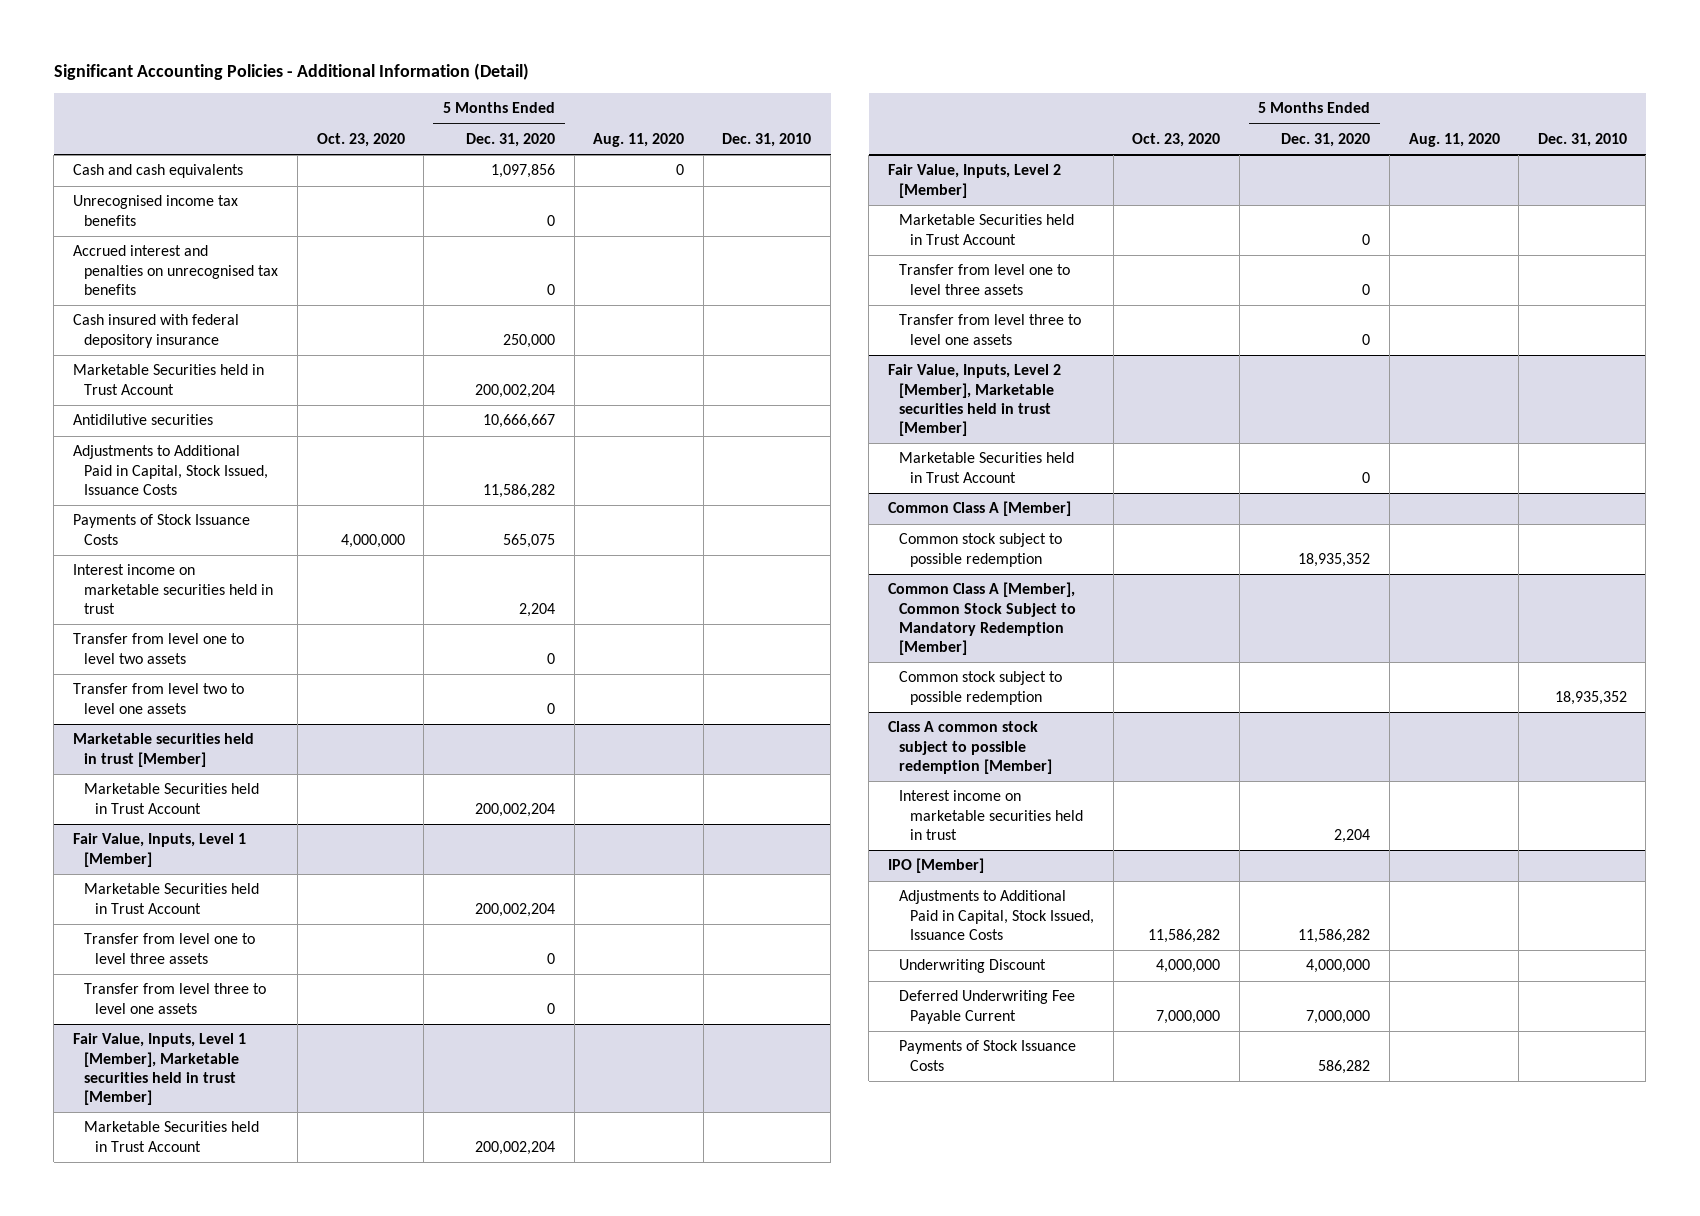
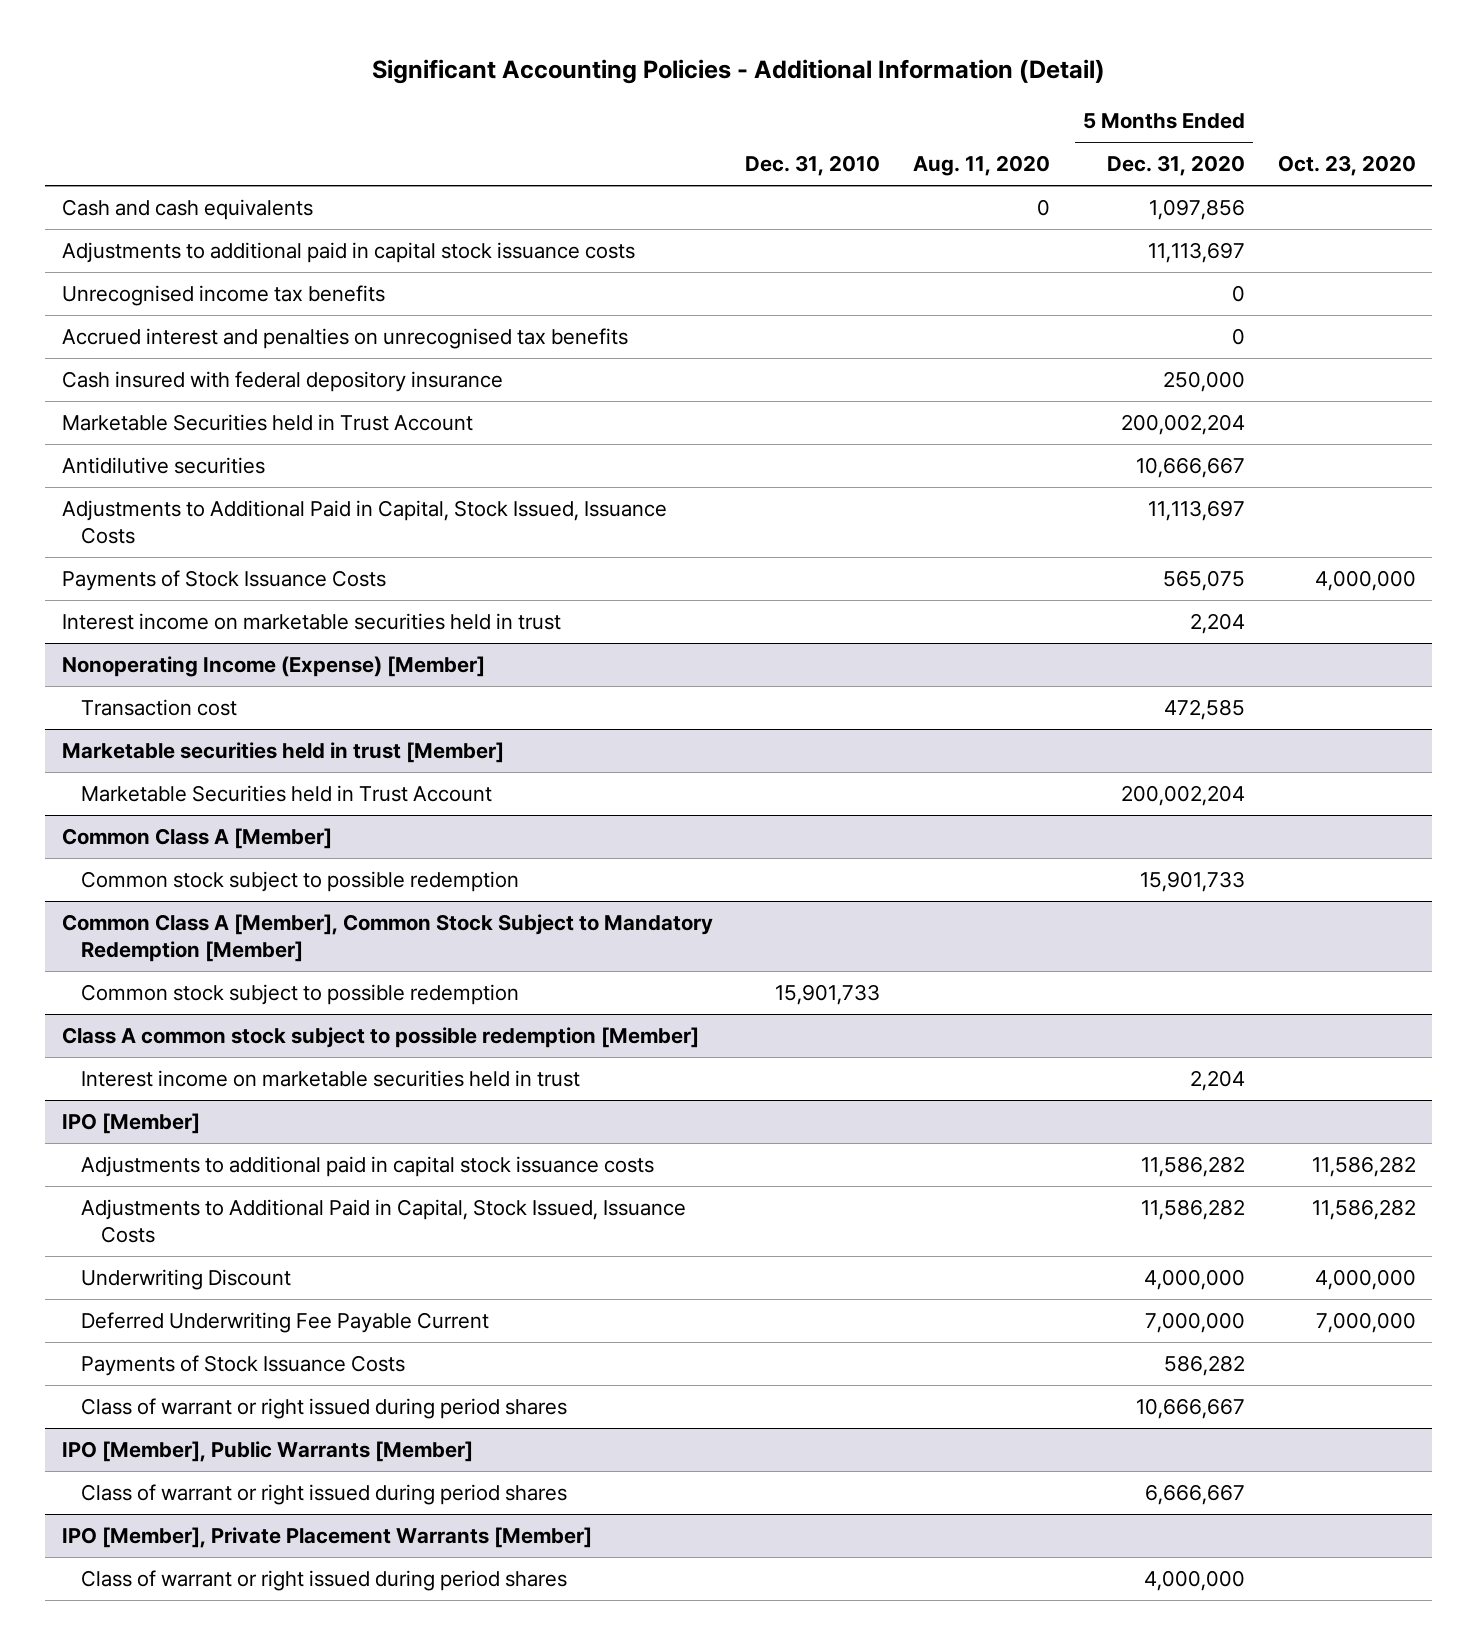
none -> [61,242,635,264] Adjustments to additional paid in capital stock issuance costs
[483,483,556,498] 11,586,282 -> [1148,500,1246,522] 11,113,697
[72,633,244,664] Transfer from level one to level two assets -> none
[72,683,244,714] Transfer from level two to level one assets -> none
none -> [61,656,485,678] Nonoperating Income (Expense) [Member]
none -> [81,699,238,717] Transaction cost
[72,833,246,867] Fair Value, Inputs, Level 1 [Member] -> none
[83,883,259,914] Marketable Securities held in Trust Account -> none
[83,933,255,964] Transfer from level one to level three assets -> none
[83,983,266,1014] Transfer from level three to level one assets -> none
[72,1033,246,1105] Fair Value, Inputs, Level 1 [Member], Marketable securities held in trust [Member] -> none
[83,1121,259,1152] Marketable Securities held in Trust Account -> none
[888,164,1062,198] Fair Value, Inputs, Level 2 [Member] -> none
[898,214,1074,245] Marketable Securities held in Trust Account -> none
[898,264,1070,295] Transfer from level one to level three assets -> none
[898,314,1081,345] Transfer from level three to level one assets -> none
[888,364,1062,436] Fair Value, Inputs, Level 2 [Member], Marketable securities held in trust [Member] -> none
[898,452,1074,483] Marketable Securities held in Trust Account -> none
[1298,552,1371,567] 18,935,352 -> [1140,871,1246,893] 15,901,733
[1554,690,1627,705] 18,935,352 -> [775,984,881,1006] 15,901,733
none -> [81,1156,655,1178] Adjustments to additional paid in capital stock issuance costs
none -> [81,1398,568,1420] Class of warrant or right issued during period shares
none -> [61,1441,473,1463] IPO [Member], Public Warrants [Member]
none -> [81,1484,568,1506] Class of warrant or right issued during period shares
none -> [61,1527,592,1549] IPO [Member], Private Placement Warrants [Member]
none -> [81,1570,568,1592] Class of warrant or right issued during period shares

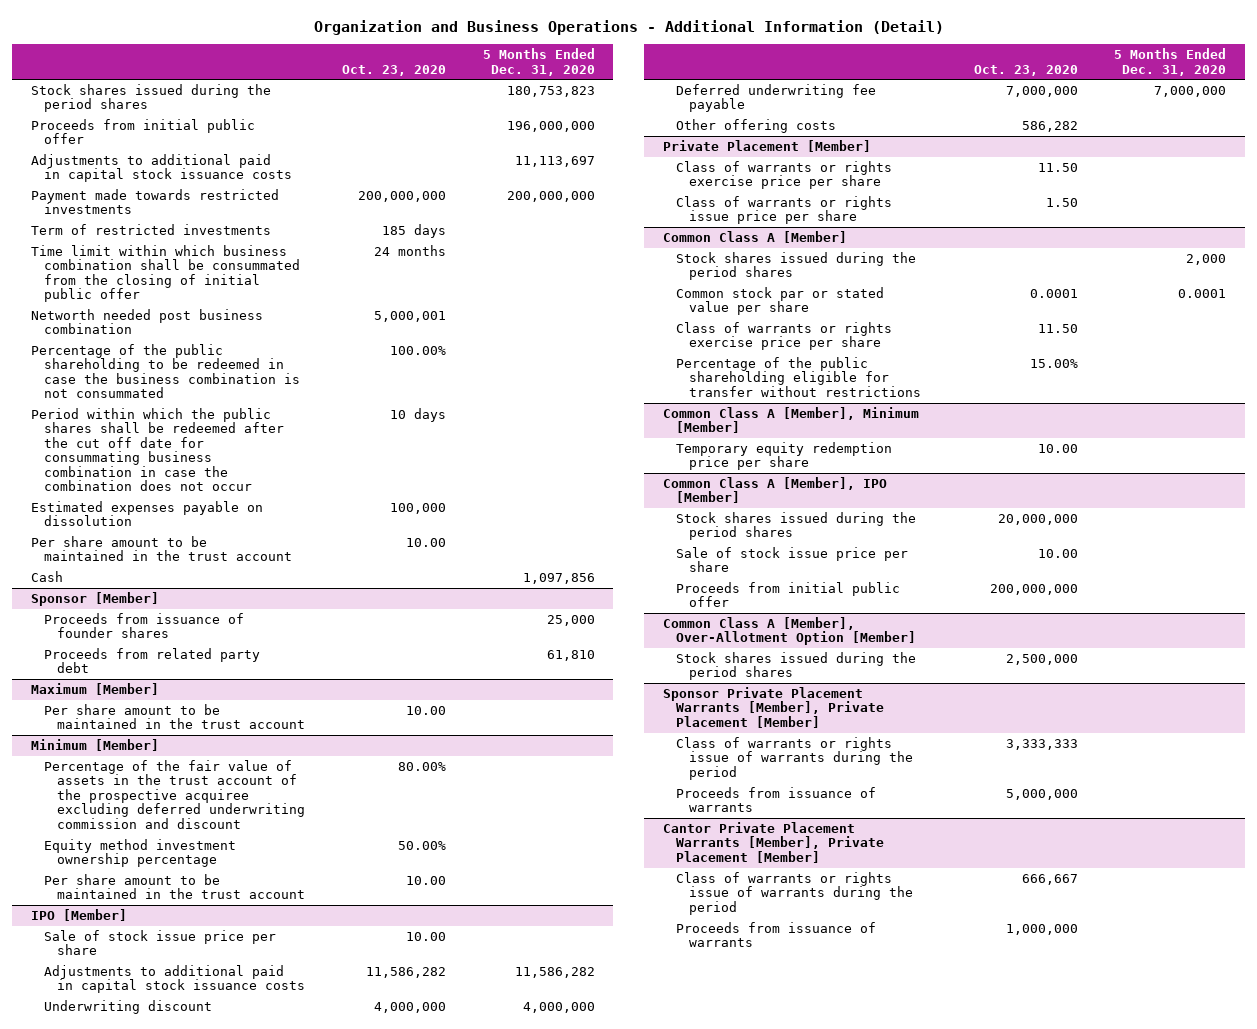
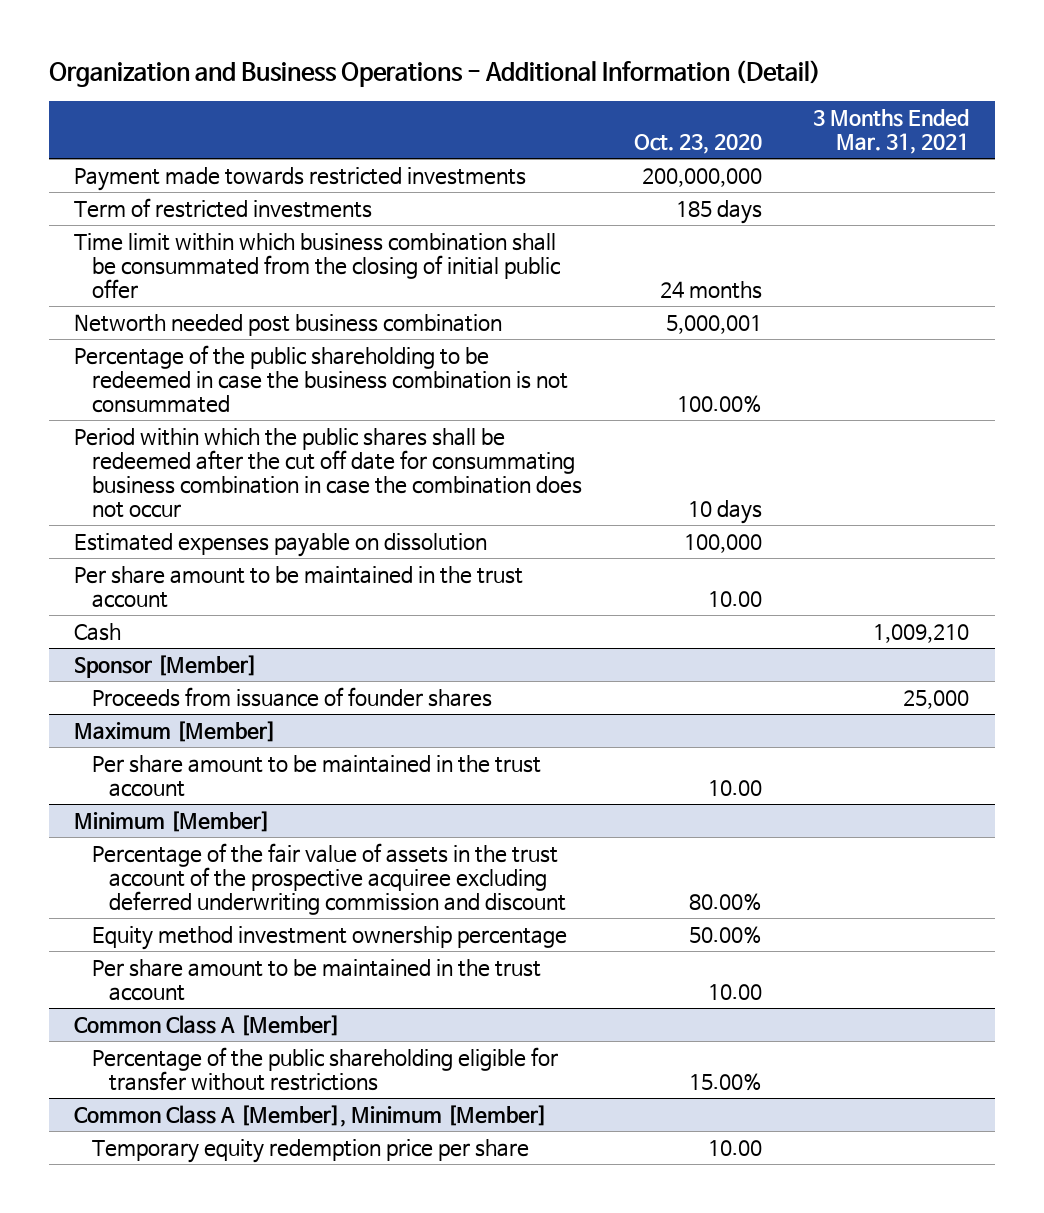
[482,48,595,76] 5 Months Ended Dec. 31, 2020 -> none
none -> [813,108,970,154] 3 Months Ended Mar. 31, 2021
[30,83,271,113] Stock shares issued during the period shares -> none
[30,118,255,145] Proceeds from initial public offer -> none
[30,153,292,183] Adjustments to additional paid in capital stock issuance costs -> none
[43,647,260,674] Proceeds from related party debt -> none
[30,908,127,921] IPO [Member] -> none
[43,929,276,956] Sale of stock issue price per share -> none
[43,964,306,994] Adjustments to additional paid in capital stock issuance costs -> none
[43,999,212,1014] Underwriting discount -> none
[675,83,876,113] Deferred underwriting fee payable -> none
[675,118,836,133] Other offering costs -> none
[662,139,871,152] Private Placement [Member] -> none
[675,160,892,190] Class of warrants or rights exercise price per share -> none
[675,195,892,225] Class of warrants or rights issue price per share -> none
[675,251,916,281] Stock shares issued during the period shares -> none
[675,286,884,316] Common stock par or stated value per share -> none
[675,321,892,351] Class of warrants or rights exercise price per share -> none
[662,476,887,504] Common Class A [Member], IPO [Member] -> none
[675,511,916,541] Stock shares issued during the period shares -> none
[675,546,908,573] Sale of stock issue price per share -> none
[675,581,900,608] Proceeds from initial public offer -> none
[662,616,916,646] Common Class A [Member], Over-Allotment Option [Member] -> none
[675,651,916,681] Stock shares issued during the period shares -> none
[662,686,884,728] Sponsor Private Placement Warrants [Member], Private Placement [Member] -> none
[675,736,913,780] Class of warrants or rights issue of warrants during the period -> none
[675,786,876,813] Proceeds from issuance of warrants -> none
[662,821,884,863] Cantor Private Placement Warrants [Member], Private Placement [Member] -> none
[675,871,913,915] Class of warrants or rights issue of warrants during the period -> none
[675,921,876,948] Proceeds from issuance of warrants -> none

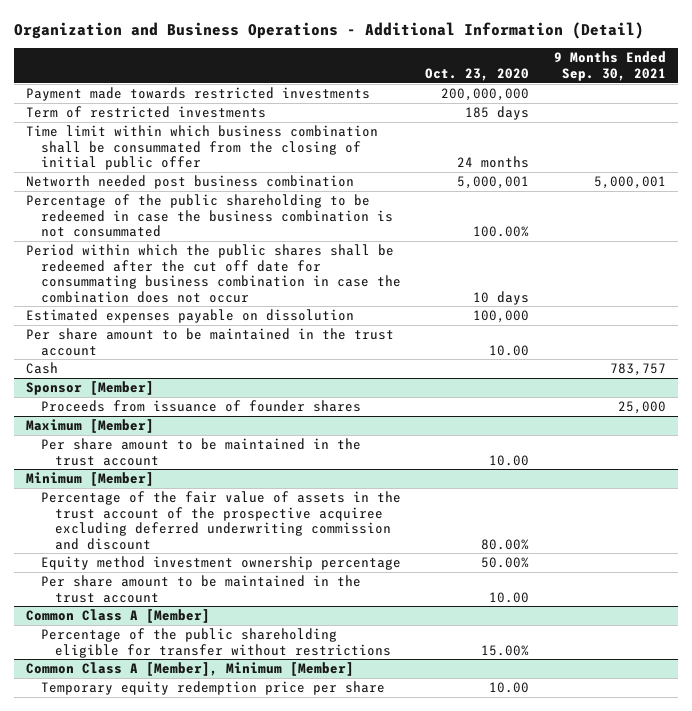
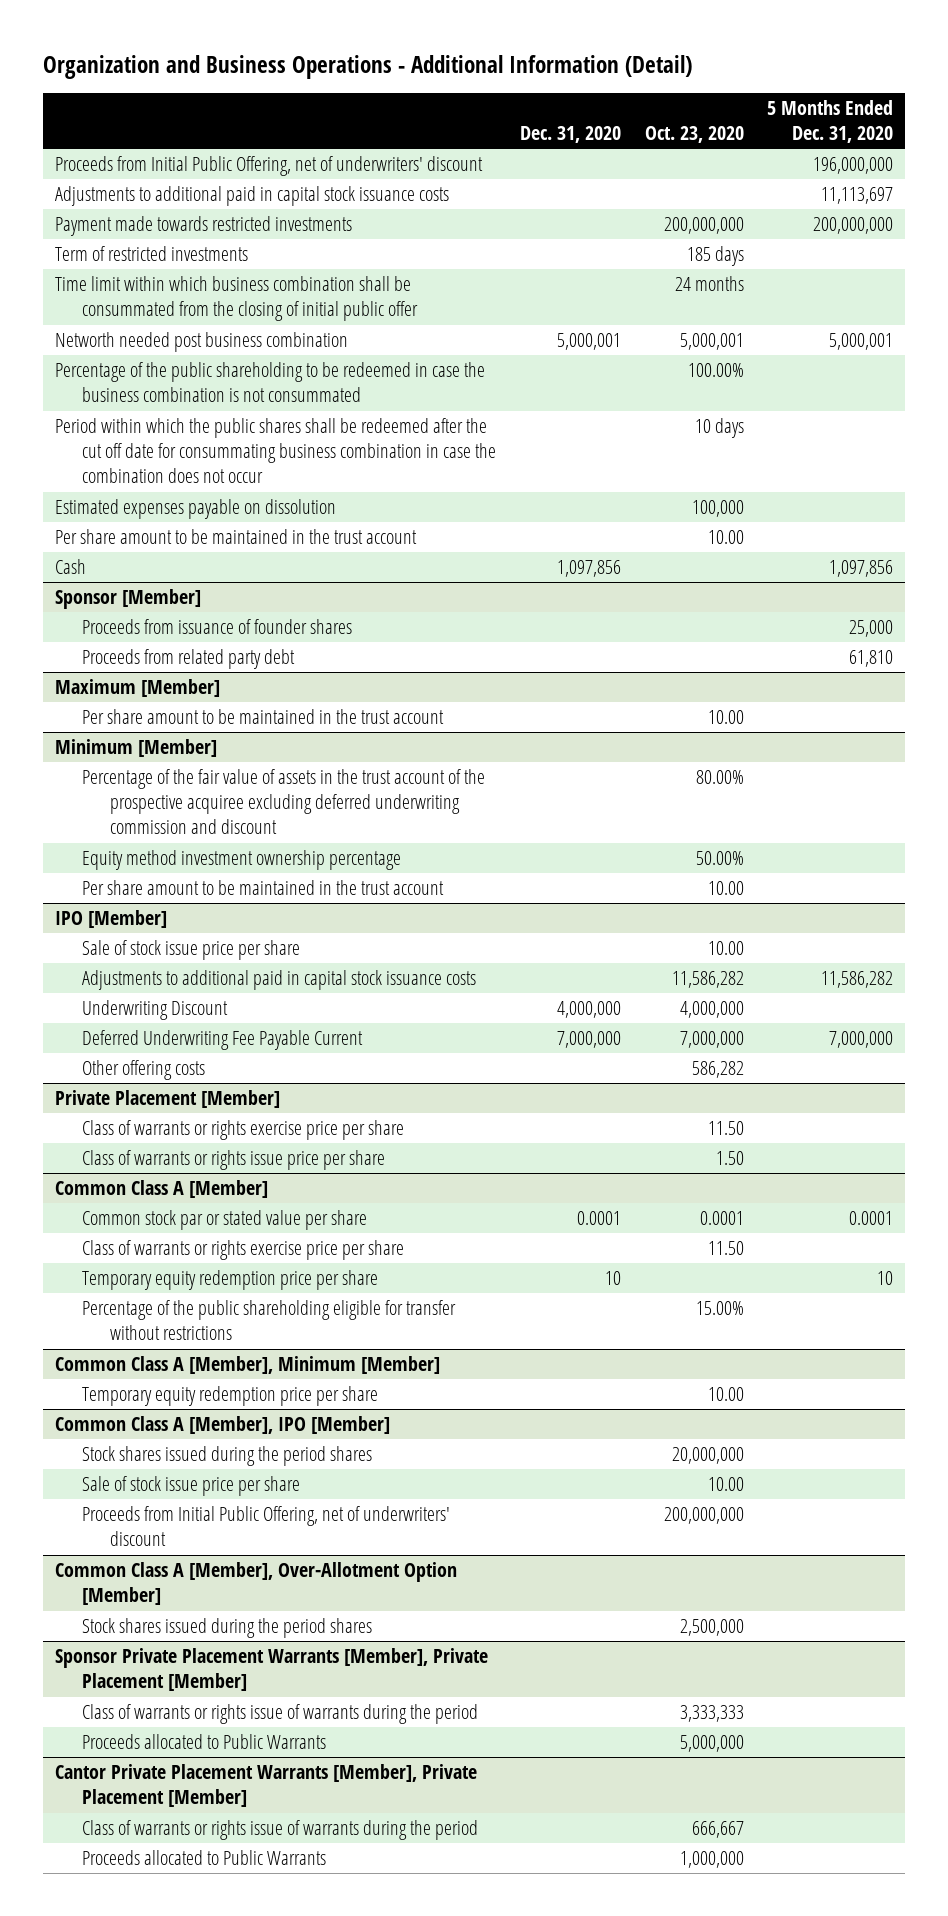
[553,51,666,81] 9 Months Ended Sep. 30, 2021 -> none
none -> [519,125,621,143] Dec. 31, 2020
none -> [767,99,894,143] 5 Months Ended Dec. 31, 2020
none -> [54,156,483,177] Proceeds from Initial Public Offering, net of underwriters' discount
none -> [54,186,449,207] Adjustments to additional paid in capital stock issuance costs
none -> [82,649,296,670] Proceeds from related party debt
none -> [54,910,167,929] IPO [Member]
none -> [82,940,301,961] Sale of stock issue price per share
none -> [82,970,477,991] Adjustments to additional paid in capital stock issuance costs
none -> [82,1000,229,1021] Underwriting Discount
none -> [82,1030,364,1051] Deferred Underwriting Fee Payable Current
none -> [82,1060,206,1081] Other offering costs
none -> [54,1090,280,1109] Private Placement [Member]
none -> [82,1120,405,1141] Class of warrants or rights exercise price per share
none -> [82,1150,386,1171] Class of warrants or rights issue price per share
none -> [82,1210,368,1231] Common stock par or stated value per share
none -> [82,1240,405,1261] Class of warrants or rights exercise price per share
none -> [82,1270,379,1291] Temporary equity redemption price per share
none -> [54,1416,390,1435] Common Class A [Member], IPO [Member]
none -> [82,1446,373,1467] Stock shares issued during the period shares
none -> [82,1476,301,1497] Sale of stock issue price per share
none -> [82,1506,451,1547] Proceeds from Initial Public Offering, net of underwriters' discount
none -> [54,1562,457,1606] Common Class A [Member], Over-Allotment Option [Member]
none -> [82,1618,373,1639] Stock shares issued during the period shares
none -> [54,1648,488,1692] Sponsor Private Placement Warrants [Member], Private Placement [Member]
none -> [82,1704,479,1725] Class of warrants or rights issue of warrants during the period
none -> [82,1734,327,1750] Proceeds allocated to Public Warrants
none -> [54,1764,477,1808] Cantor Private Placement Warrants [Member], Private Placement [Member]
none -> [82,1820,479,1841] Class of warrants or rights issue of warrants during the period
none -> [82,1850,327,1866] Proceeds allocated to Public Warrants

